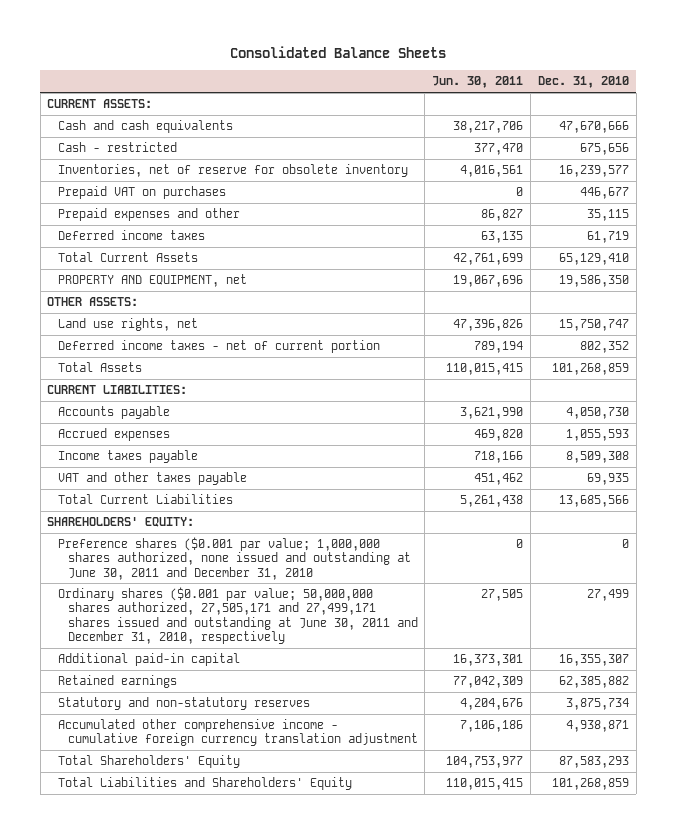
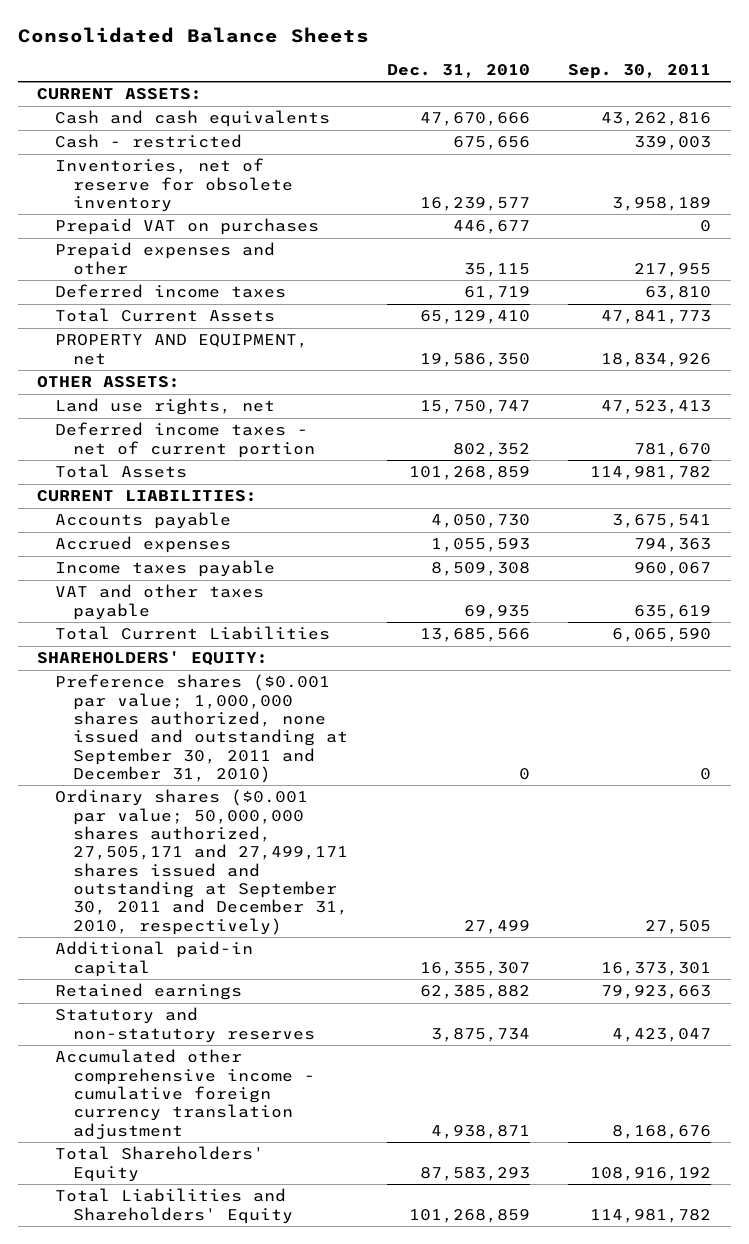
[432,76,524,89] Jun. 30, 2011 -> none
none -> [568,63,712,79] Sep. 30, 2011
[57,536,411,580] Preference shares ($0.001 par value; 1,000,000 shares authorized, none issued and outstanding at June 30, 2011 and December 31, 2010 -> [55,674,348,784] Preference shares ($0.001 par value; 1,000,000 shares authorized, none issued and outstanding at September 30, 2011 and December 31, 2010)
[57,586,418,645] Ordinary shares ($0.001 par value; 50,000,000 shares authorized, 27,505,171 and 27,499,171 shares issued and outstanding at June 30, 2011 and December 31, 2010, respectively -> [55,789,348,935] Ordinary shares ($0.001 par value; 50,000,000 shares authorized, 27,505,171 and 27,499,171 shares issued and outstanding at September 30, 2011 and December 31, 2010, respectively)

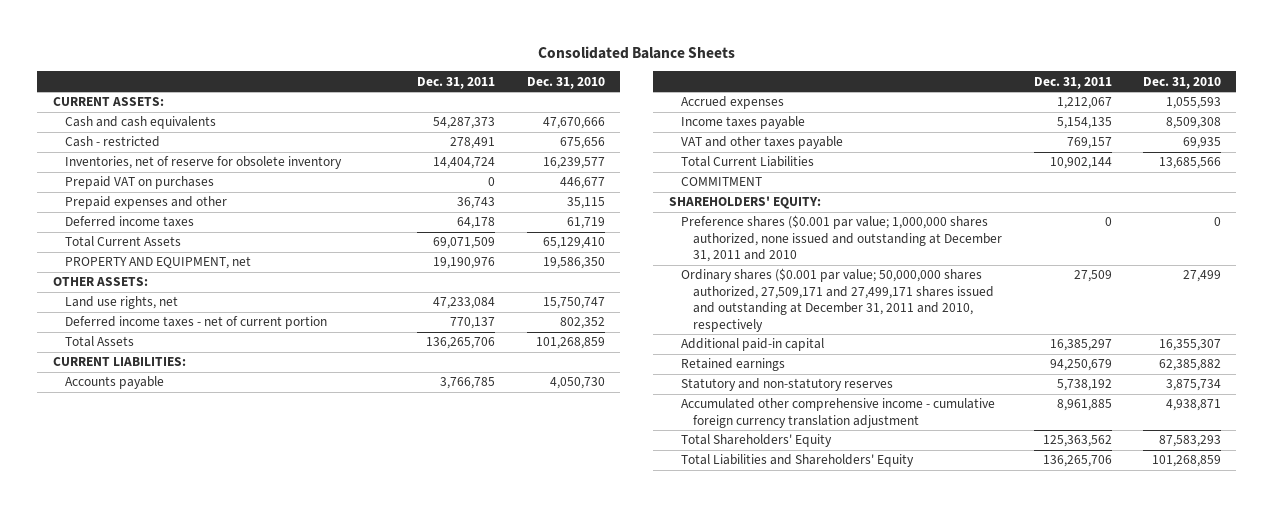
[568,63,712,79] Sep. 30, 2011 -> none
none -> [417,76,496,89] Dec. 31, 2011
none -> [681,177,763,187] COMMITMENT
[55,674,348,784] Preference shares ($0.001 par value; 1,000,000 shares authorized, none issued and outstanding at September 30, 2011 and December 31, 2010) -> [681,215,1003,263] Preference shares ($0.001 par value; 1,000,000 shares authorized, none issued and outstanding at December 31, 2011 and 2010
[55,789,348,935] Ordinary shares ($0.001 par value; 50,000,000 shares authorized, 27,505,171 and 27,499,171 shares issued and outstanding at September 30, 2011 and December 31, 2010, respectively) -> [681,268,995,332] Ordinary shares ($0.001 par value; 50,000,000 shares authorized, 27,509,171 and 27,499,171 shares issued and outstanding at December 31, 2011 and 2010, respectively

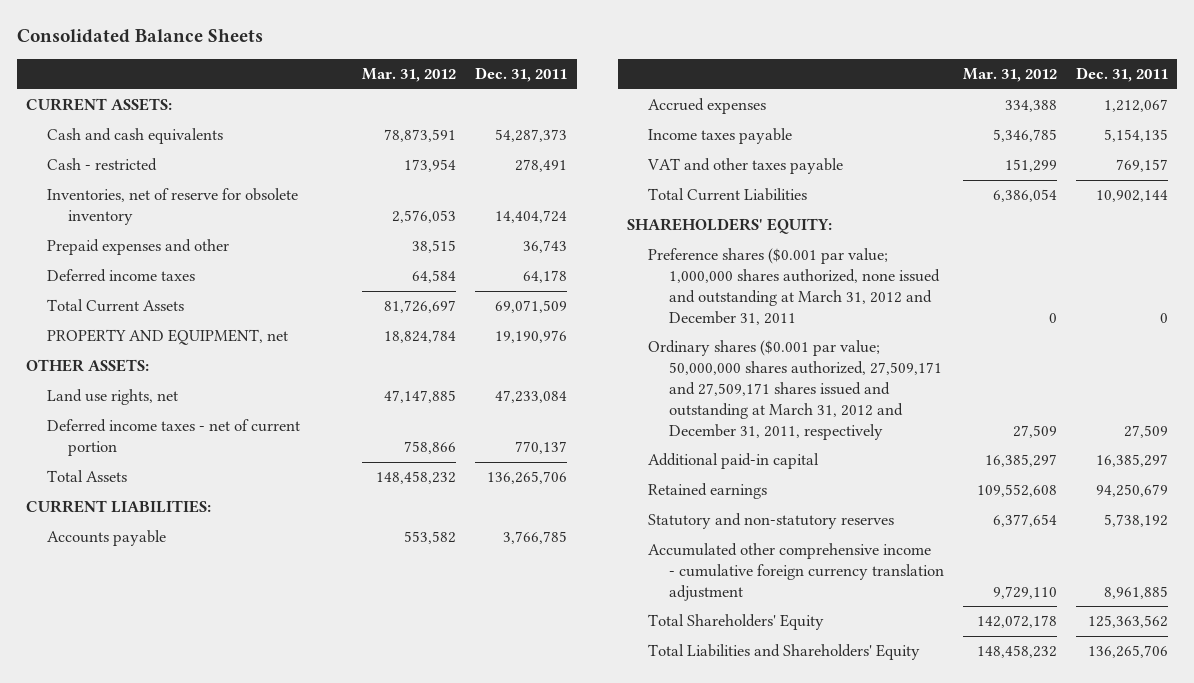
[526,76,605,89] Dec. 31, 2010 -> none
none -> [362,68,457,83] Mar. 31, 2012
[64,176,214,190] Prepaid VAT on purchases -> none
[681,177,763,187] COMMITMENT -> none
[681,215,1003,263] Preference shares ($0.001 par value; 1,000,000 shares authorized, none issued and outstanding at December 31, 2011 and 2010 -> [648,248,941,325] Preference shares ($0.001 par value; 1,000,000 shares authorized, none issued and outstanding at March 31, 2012 and December 31, 2011
[681,268,995,332] Ordinary shares ($0.001 par value; 50,000,000 shares authorized, 27,509,171 and 27,499,171 shares issued and outstanding at December 31, 2011 and 2010, respectively -> [648,340,943,440] Ordinary shares ($0.001 par value; 50,000,000 shares authorized, 27,509,171 and 27,509,171 shares issued and outstanding at March 31, 2012 and December 31, 2011, respectively

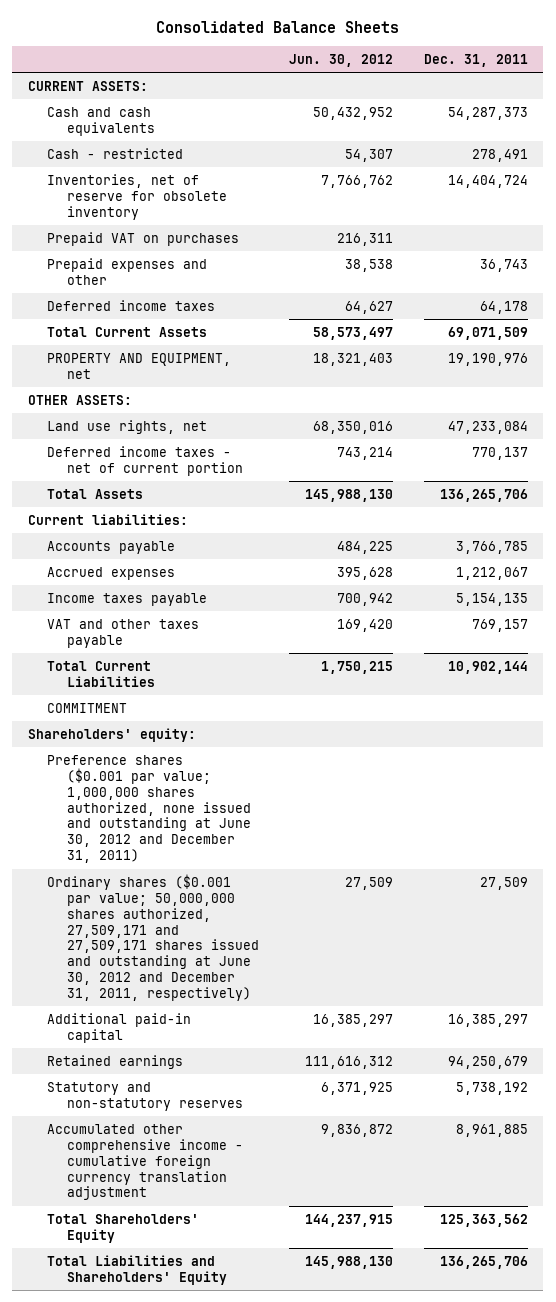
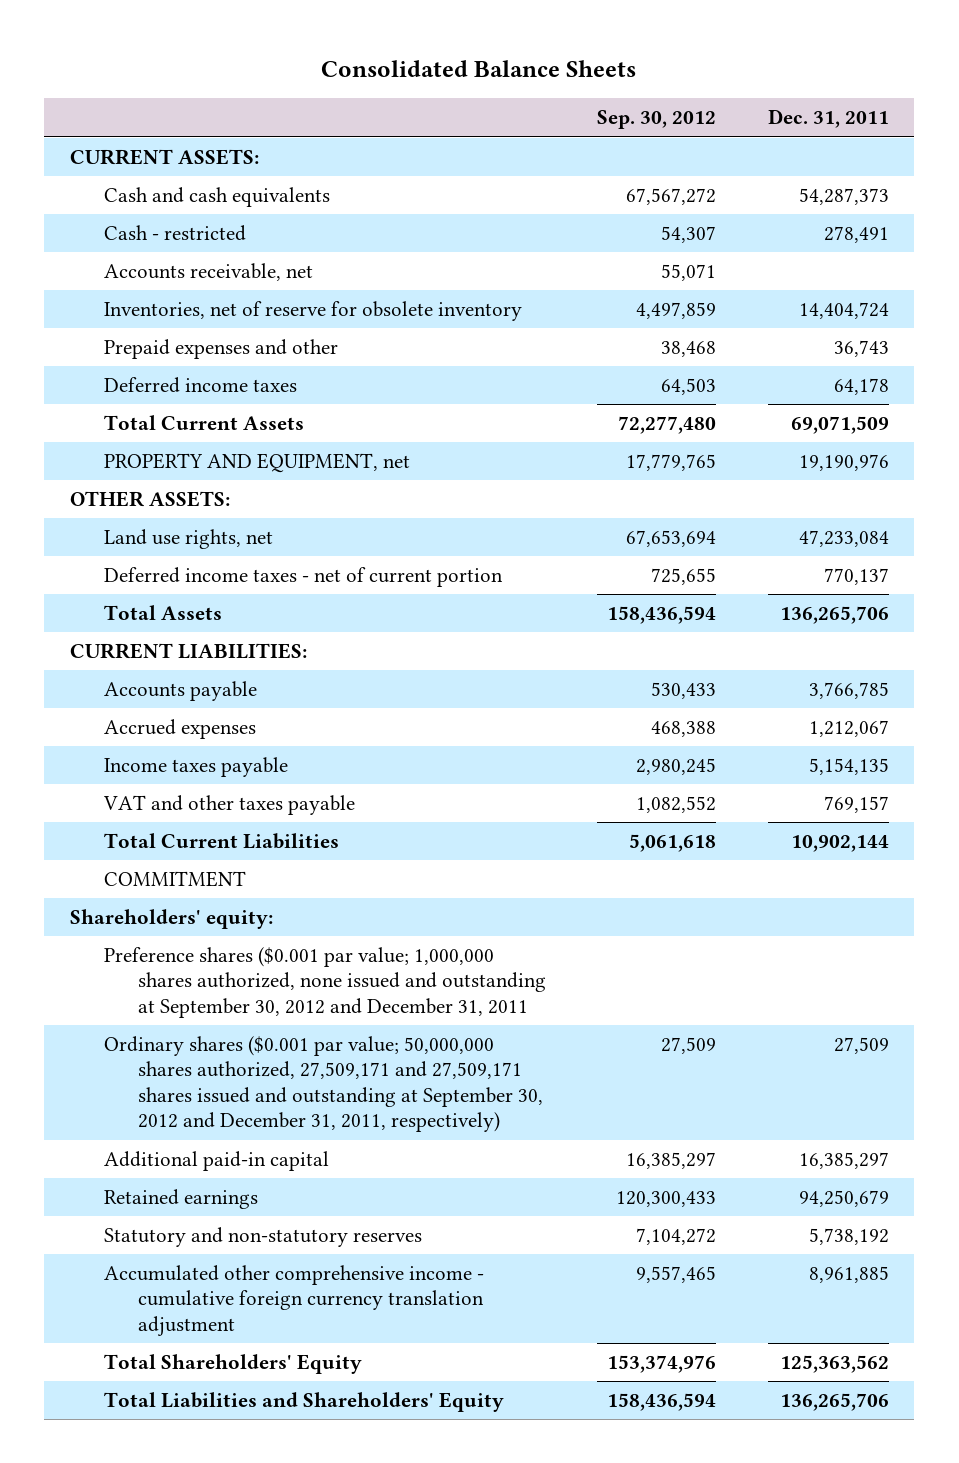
[289,54,394,68] Jun. 30, 2012 -> none
none -> [597,110,717,130] Sep. 30, 2012
none -> [103,263,313,282] Accounts receivable, net
[47,231,240,246] Prepaid VAT on purchases -> none
[27,513,188,525] Current liabilities: -> [70,643,308,660] CURRENT LIABILITIES:
[47,754,251,864] Preference shares ($0.001 par value; 1,000,000 shares authorized, none issued and outstanding at June 30, 2012 and December 31, 2011) -> [103,947,546,1018] Preference shares ($0.001 par value; 1,000,000 shares authorized, none issued and outstanding at September 30, 2012 and December 31, 2011
[47,873,259,1002] Ordinary shares ($0.001 par value; 50,000,000 shares authorized, 27,509,171 and 27,509,171 shares issued and outstanding at June 30, 2012 and December 31, 2011, respectively) -> [103,1036,543,1133] Ordinary shares ($0.001 par value; 50,000,000 shares authorized, 27,509,171 and 27,509,171 shares issued and outstanding at September 30, 2012 and December 31, 2011, respectively)

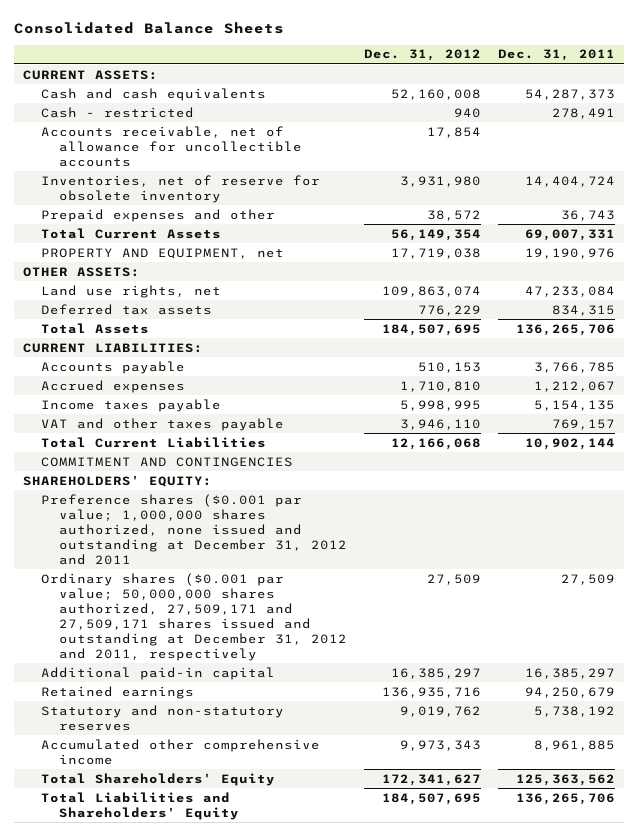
[597,110,717,130] Sep. 30, 2012 -> none
none -> [364,49,482,62] Dec. 31, 2012
[103,263,313,282] Accounts receivable, net -> [41,125,303,167] Accounts receivable, net of allowance for uncollectible accounts
[103,377,297,394] Deferred income taxes -> none
[790,416,889,435] 69,071,509 -> [525,228,616,241] 69,007,331
[103,567,503,588] Deferred income taxes - net of current portion -> [41,303,213,315] Deferred tax assets
[823,568,889,586] 770,137 -> [552,304,616,316] 834,315
[103,871,246,888] COMMITMENT -> none
none -> [41,456,294,467] COMMITMENT AND CONTINGENCIES
[70,909,274,930] Shareholders' equity: -> [22,474,212,487] SHAREHOLDERS' EQUITY:
[103,947,546,1018] Preference shares ($0.001 par value; 1,000,000 shares authorized, none issued and outstanding at September 30, 2012 and December 31, 2011 -> [41,493,348,565] Preference shares ($0.001 par value; 1,000,000 shares authorized, none issued and outstanding at December 31, 2012 and 2011
[103,1036,543,1133] Ordinary shares ($0.001 par value; 50,000,000 shares authorized, 27,509,171 and 27,509,171 shares issued and outstanding at September 30, 2012 and December 31, 2011, respectively) -> [41,572,348,661] Ordinary shares ($0.001 par value; 50,000,000 shares authorized, 27,509,171 and 27,509,171 shares issued and outstanding at December 31, 2012 and 2011, respectively
[103,1265,484,1336] Accumulated other comprehensive income - cumulative foreign currency translation adjustment -> [41,738,321,765] Accumulated other comprehensive income

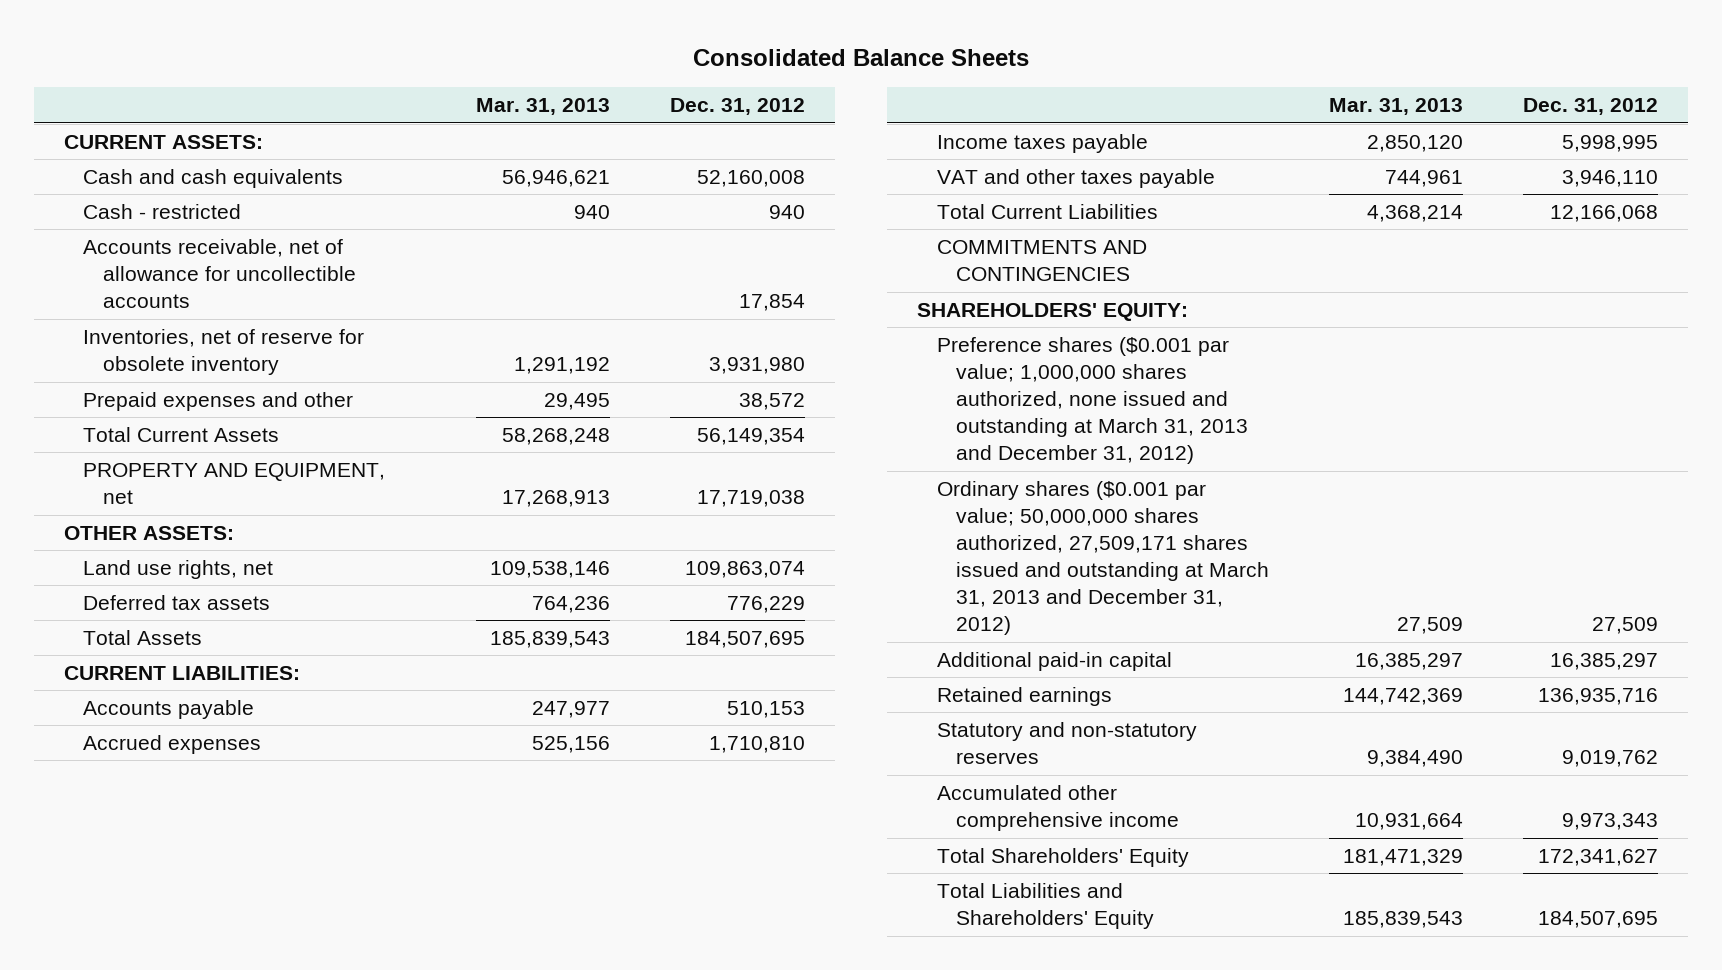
[498,49,616,62] Dec. 31, 2011 -> none
none -> [475,98,610,116] Mar. 31, 2013
[41,456,294,467] COMMITMENT AND CONTINGENCIES -> [936,239,1147,282] COMMITMENTS AND CONTINGENCIES
[41,493,348,565] Preference shares ($0.001 par value; 1,000,000 shares authorized, none issued and outstanding at December 31, 2012 and 2011 -> [936,336,1248,465] Preference shares ($0.001 par value; 1,000,000 shares authorized, none issued and outstanding at March 31, 2013 and December 31, 2012)
[41,572,348,661] Ordinary shares ($0.001 par value; 50,000,000 shares authorized, 27,509,171 and 27,509,171 shares issued and outstanding at December 31, 2012 and 2011, respectively -> [936,480,1269,636] Ordinary shares ($0.001 par value; 50,000,000 shares authorized, 27,509,171 shares issued and outstanding at March 31, 2013 and December 31, 2012)

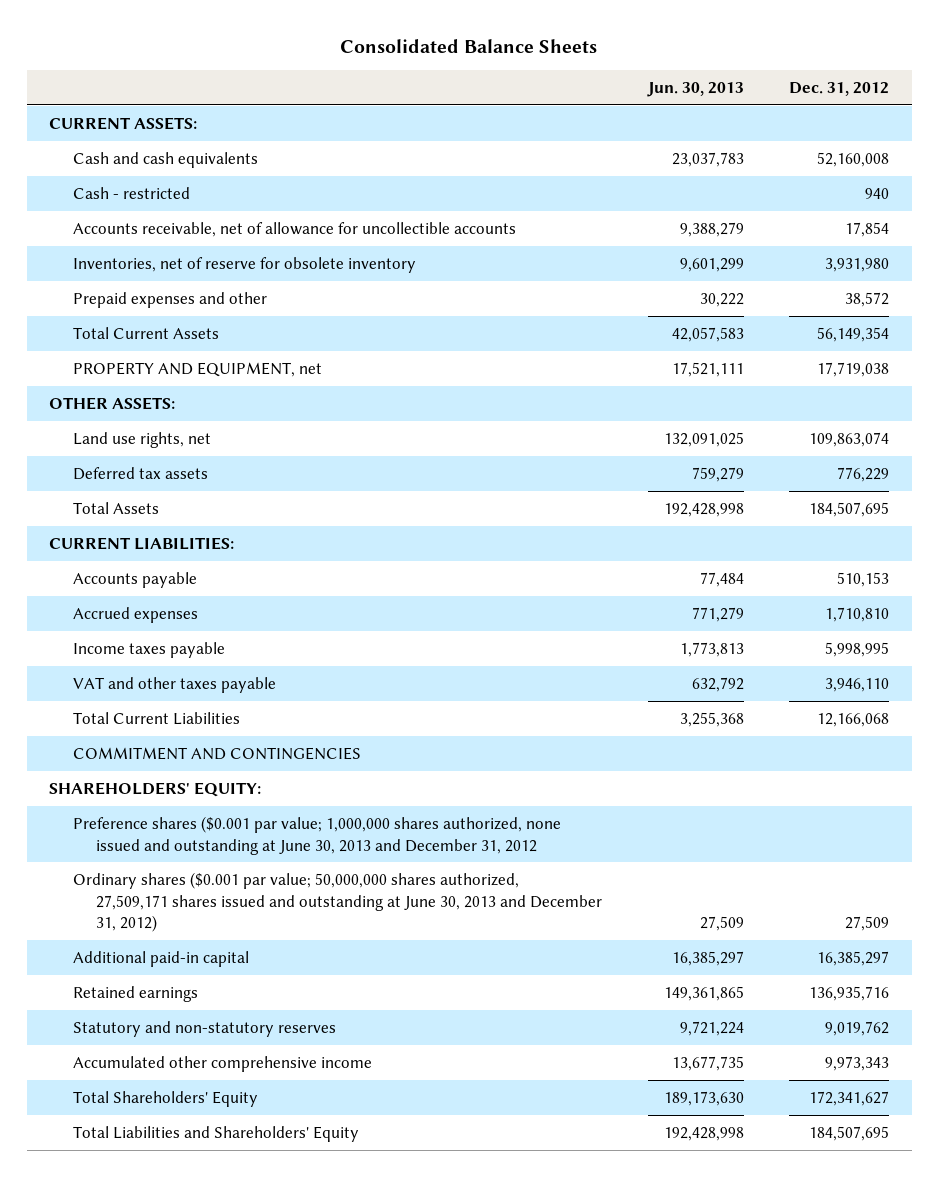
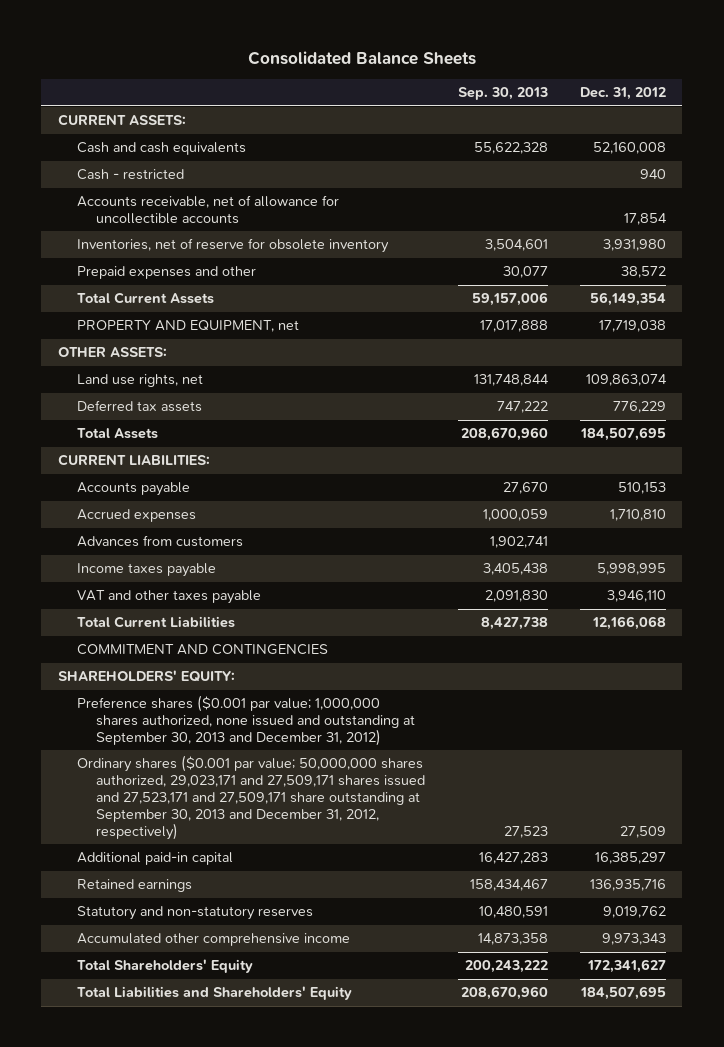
[646,81,744,97] Jun. 30, 2013 -> none
none -> [457,87,548,101] Sep. 30, 2013
none -> [76,535,243,548] Advances from customers
[72,815,561,855] Preference shares ($0.001 par value; 1,000,000 shares authorized, none issued and outstanding at June 30, 2013 and December 31, 2012 -> [76,695,416,747] Preference shares ($0.001 par value; 1,000,000 shares authorized, none issued and outstanding at September 30, 2013 and December 31, 2012)
[72,871,603,933] Ordinary shares ($0.001 par value; 50,000,000 shares authorized, 27,509,171 shares issued and outstanding at June 30, 2013 and December 31, 2012) -> [76,755,426,841] Ordinary shares ($0.001 par value; 50,000,000 shares authorized, 29,023,171 and 27,509,171 shares issued and 27,523,171 and 27,509,171 share outstanding at September 30, 2013 and December 31, 2012, respectively)

